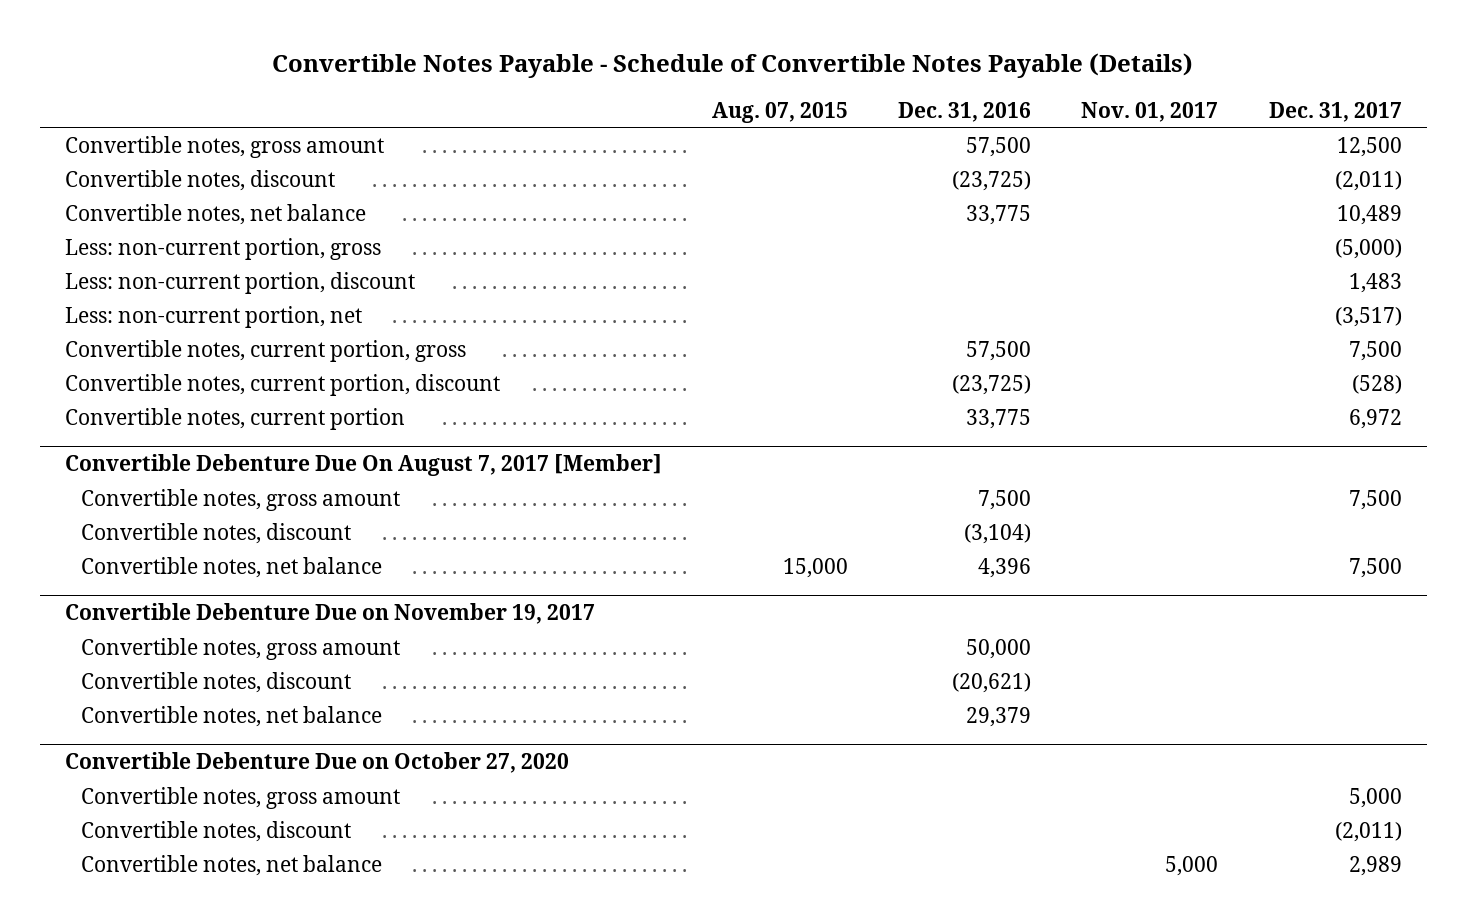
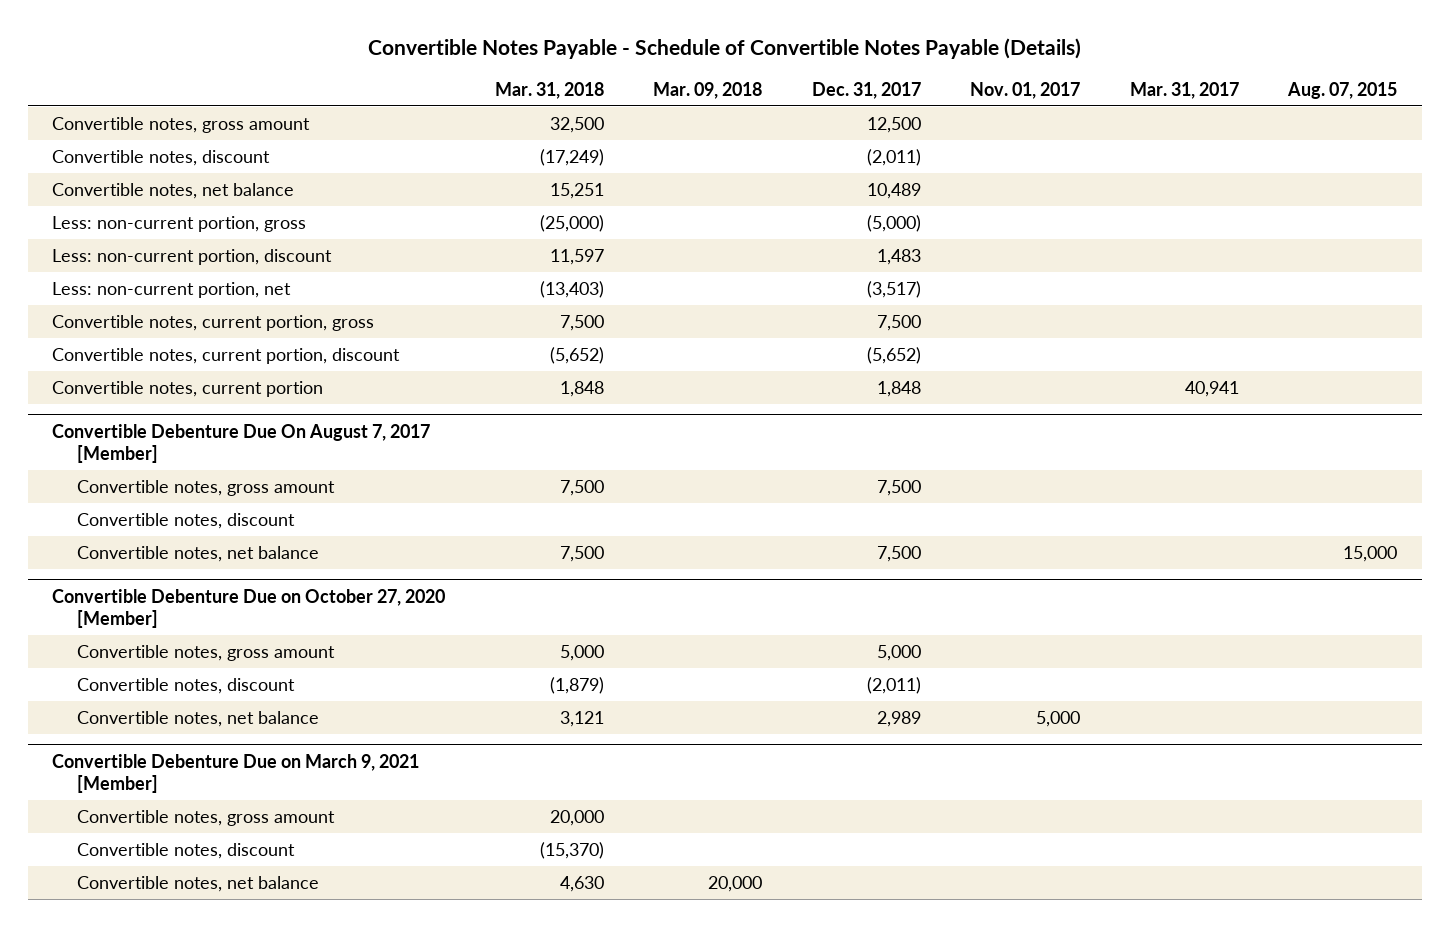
[898,101,1032,122] Dec. 31, 2016 -> none
none -> [494,81,604,99] Mar. 31, 2018
none -> [653,81,763,99] Mar. 09, 2018
none -> [1129,81,1239,99] Mar. 31, 2017
[1351,374,1402,394] (528) -> [866,346,921,364] (5,652)
[1348,408,1402,429] 6,972 -> [876,380,921,397] 1,848
[64,602,595,624] Convertible Debenture Due on November 19, 2017 -> none
[80,637,400,660] Convertible notes, gross amount -> none
[80,671,351,693] Convertible notes, discount -> none
[80,705,382,727] Convertible notes, net balance -> none
[64,751,569,773] Convertible Debenture Due on October 27, 2020 -> [52,588,446,628] Convertible Debenture Due on October 27, 2020 [Member]
none -> [52,753,420,793] Convertible Debenture Due on March 9, 2021 [Member]
none -> [76,809,335,826] Convertible notes, gross amount
none -> [76,842,295,859] Convertible notes, discount
none -> [76,875,319,892] Convertible notes, net balance

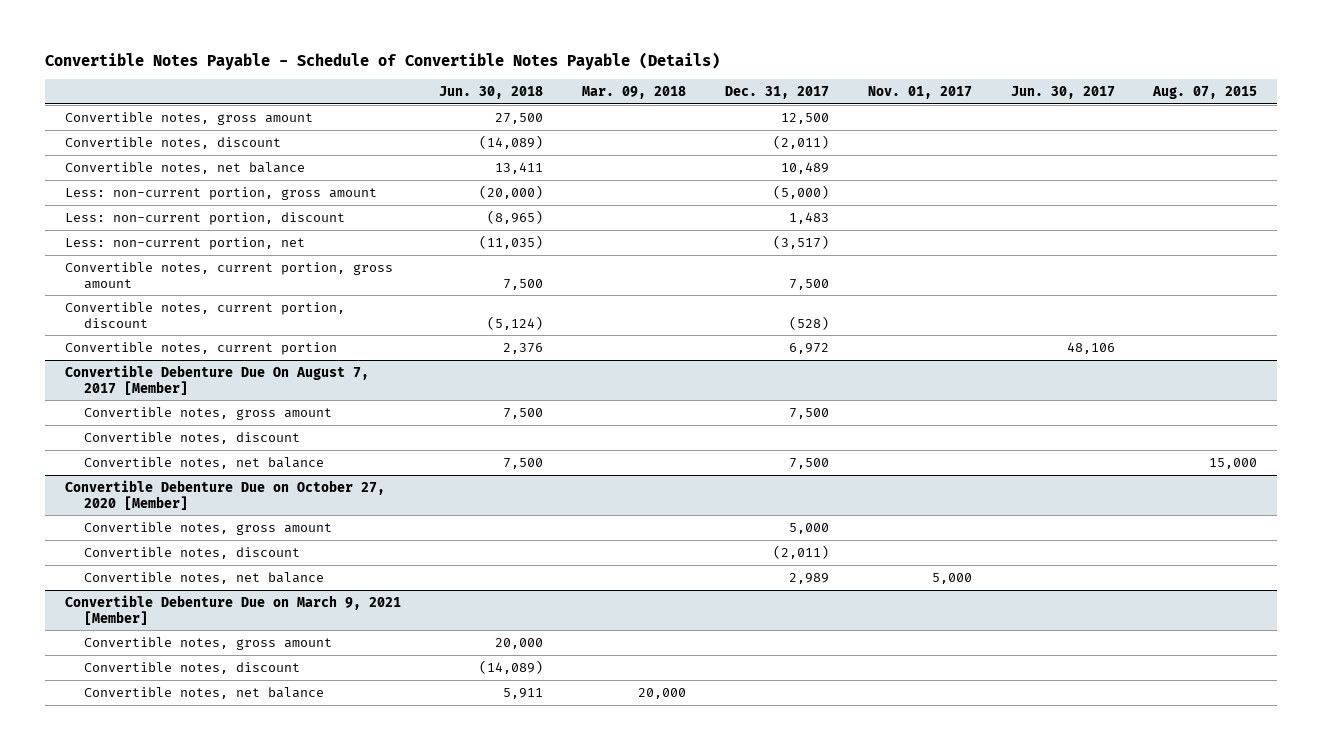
[494,81,604,99] Mar. 31, 2018 -> none
[1129,81,1239,99] Mar. 31, 2017 -> none
none -> [439,85,544,99] Jun. 30, 2018
none -> [1010,85,1115,99] Jun. 30, 2017
[52,215,307,232] Less: non-current portion, gross -> [64,187,377,201] Less: non-current portion, gross amount
[52,314,375,331] Convertible notes, current portion, gross -> [64,262,393,289] Convertible notes, current portion, gross amount
[866,346,921,364] (5,652) -> [789,315,830,330] (528)
[876,380,921,397] 1,848 -> [789,343,830,355] 6,972

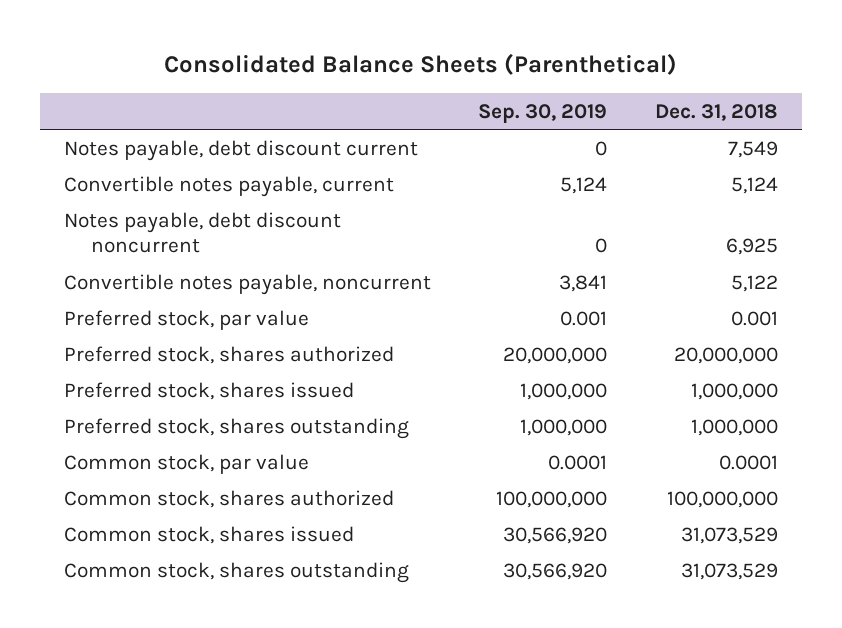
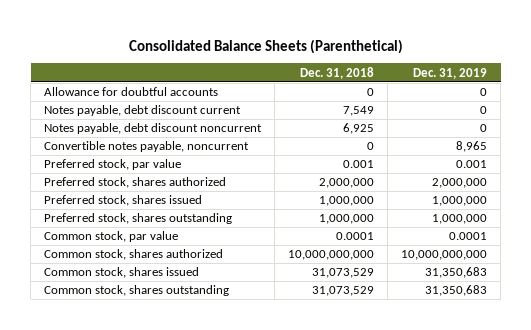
[478,103,608,123] Sep. 30, 2019 -> none
none -> [413,67,488,79] Dec. 31, 2019
none -> [44,87,219,97] Allowance for doubtful accounts
[63,175,394,197] Convertible notes payable, current -> none
[731,274,779,292] 5,122 -> [367,142,375,151] 0
[674,346,779,364] 20,000,000 -> [319,178,375,189] 2,000,000
[667,490,779,508] 100,000,000 -> [288,250,375,261] 10,000,000,000

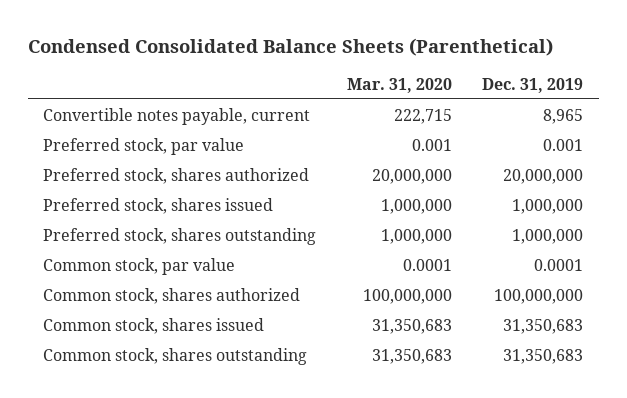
[128,38,403,54] Consolidated Balance Sheets (Parenthetical) -> [28,37,554,56] Condensed Consolidated Balance Sheets (Parenthetical)
[300,66,375,79] Dec. 31, 2018 -> none
none -> [346,77,452,93] Mar. 31, 2020
[44,87,219,97] Allowance for doubtful accounts -> none
[44,105,242,117] Notes payable, debt discount current -> none
[44,123,263,135] Notes payable, debt discount noncurrent -> none
[44,141,250,153] Convertible notes payable, noncurrent -> [43,107,311,125] Convertible notes payable, current
[432,178,488,189] 2,000,000 -> [503,168,584,184] 20,000,000
[401,250,488,261] 10,000,000,000 -> [494,288,584,304] 100,000,000

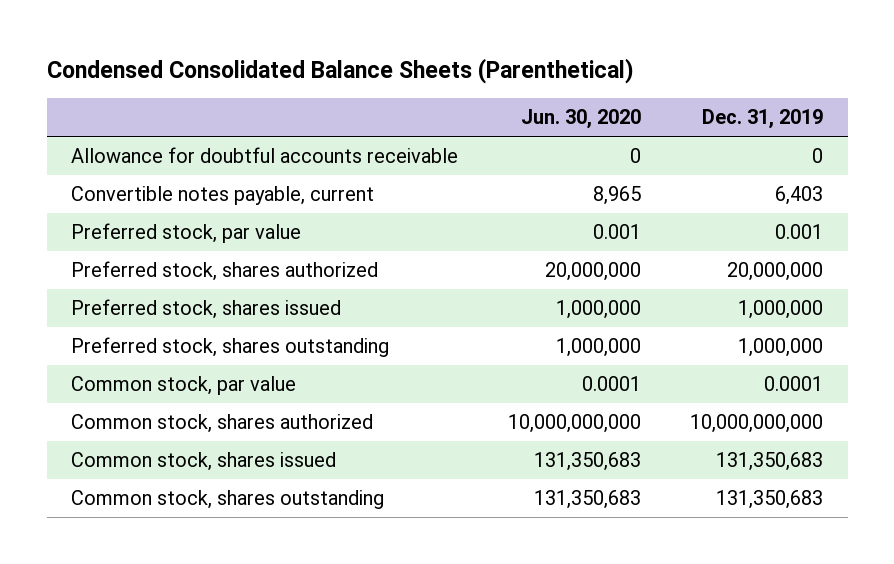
[346,77,452,93] Mar. 31, 2020 -> none
none -> [520,109,641,130] Jun. 30, 2020
none -> [71,147,459,164] Allowance for doubtful accounts receivable
[543,108,584,124] 8,965 -> [775,186,824,206] 6,403
[494,288,584,304] 100,000,000 -> [690,414,824,434] 10,000,000,000
[503,318,584,334] 31,350,683 -> [716,452,824,472] 131,350,683
[503,348,584,364] 31,350,683 -> [716,490,824,510] 131,350,683

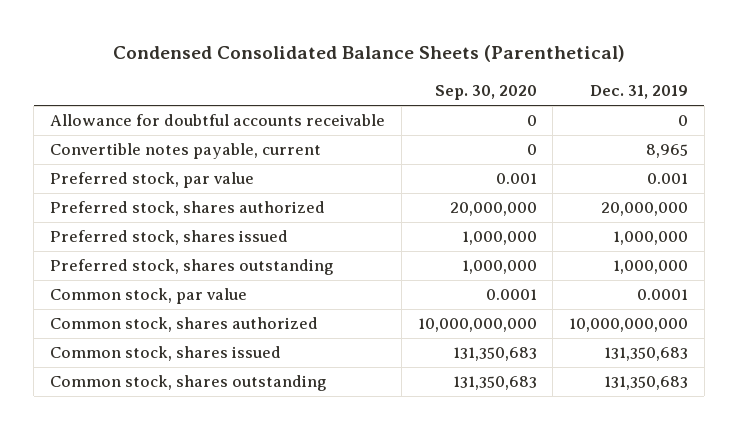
[520,109,641,130] Jun. 30, 2020 -> none
none -> [434,85,537,101] Sep. 30, 2020
[775,186,824,206] 6,403 -> [646,144,689,159] 8,965

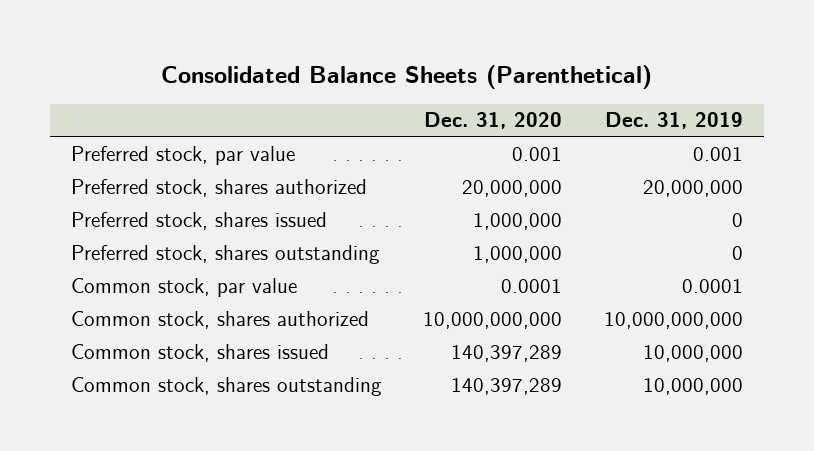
[113,45,626,63] Condensed Consolidated Balance Sheets (Parenthetical) -> [160,64,652,89] Consolidated Balance Sheets (Parenthetical)
[434,85,537,101] Sep. 30, 2020 -> none
none -> [424,112,563,130] Dec. 31, 2020
[50,114,386,127] Allowance for doubtful accounts receivable -> none
[50,143,322,160] Convertible notes payable, current -> none
[613,231,689,246] 1,000,000 -> [731,212,743,227] 0
[613,260,689,275] 1,000,000 -> [731,245,743,260] 0
[604,347,689,362] 131,350,683 -> [642,344,743,362] 10,000,000
[604,376,689,391] 131,350,683 -> [642,377,743,395] 10,000,000

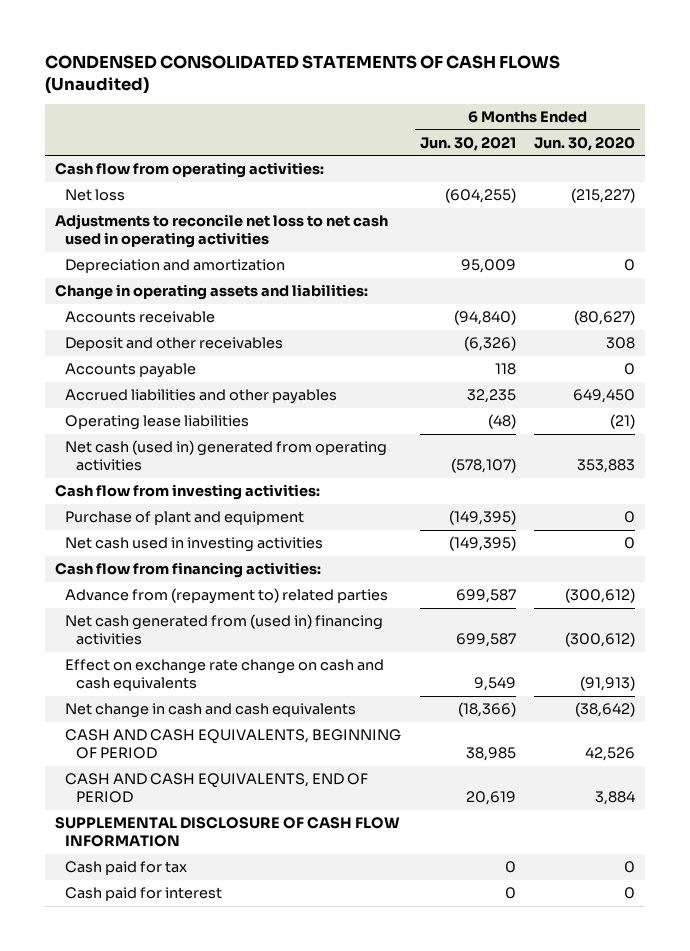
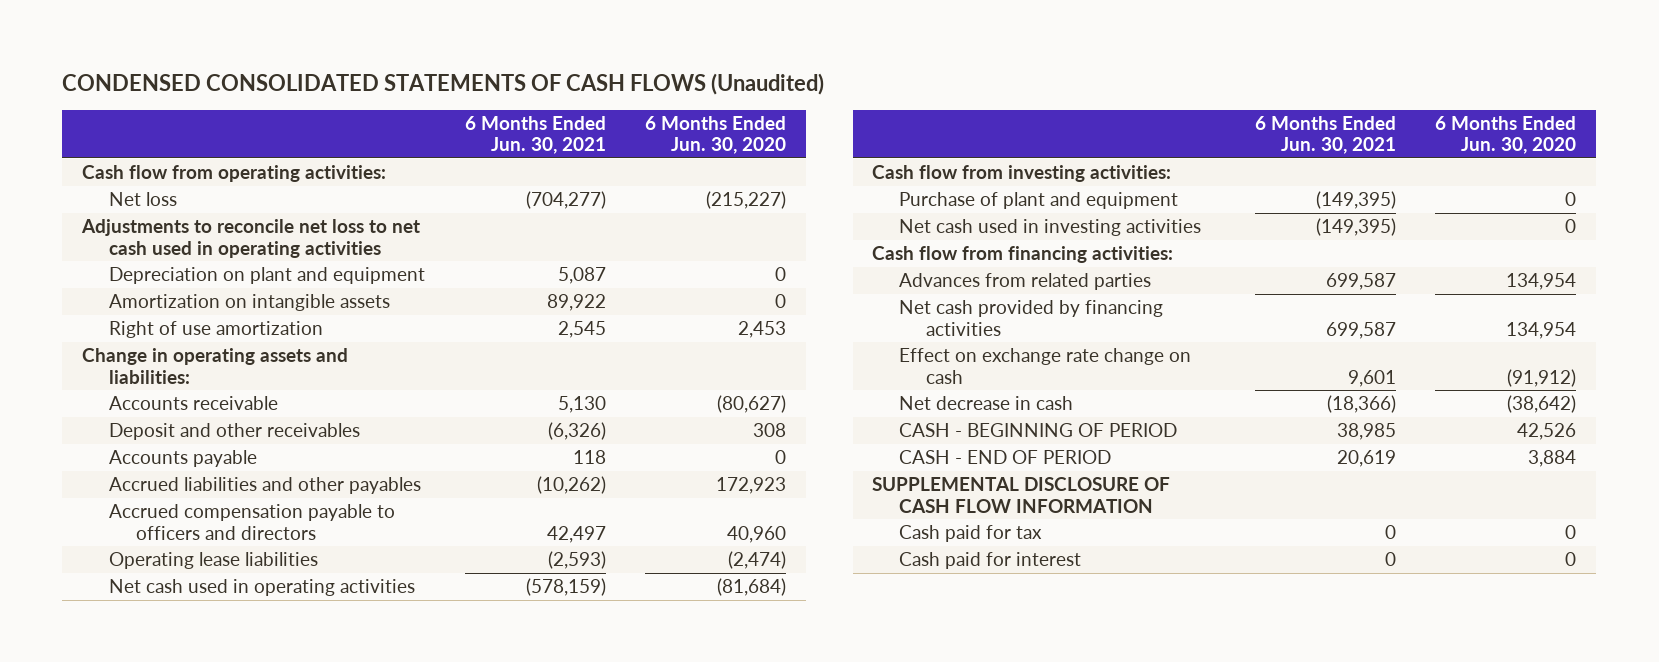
[444,187,516,203] (604,255) -> [525,190,606,209] (704,277)
[65,258,286,273] Depreciation and amortization -> none
none -> [109,266,426,284] Depreciation on plant and equipment
none -> [109,293,391,311] Amortization on intangible assets
none -> [109,320,324,338] Right of use amortization
[453,309,516,325] (94,840) -> [557,395,606,413] 5,130
[466,388,516,403] 32,235 -> [536,475,606,494] (10,262)
[573,388,636,403] 649,450 -> [716,476,787,494] 172,923
none -> [109,503,396,540] Accrued compensation payable to officers and directors
[487,413,516,429] (48) -> [547,550,606,569] (2,593)
[610,413,636,429] (21) -> [728,550,787,569] (2,474)
[65,439,388,472] Net cash (used in) generated from operating activities -> [109,578,416,596] Net cash used in operating activities
[450,458,516,474] (578,107) -> [525,577,606,596] (578,159)
[577,459,636,474] 353,883 -> [717,577,787,596] (81,684)
[65,587,389,604] Advance from (repayment to) related parties -> [899,272,1152,290] Advances from related parties
[565,587,636,603] (300,612) -> [1506,272,1577,290] 134,954
[65,613,384,646] Net cash generated from (used in) financing activities -> [899,299,1164,336] Net cash provided by financing activities
[565,632,636,648] (300,612) -> [1506,321,1577,339] 134,954
[65,658,385,692] Effect on exchange rate change on cash and cash equivalents -> [899,347,1192,384] Effect on exchange rate change on cash
[473,677,516,692] 9,549 -> [1347,369,1396,387] 9,601
[580,676,636,692] (91,913) -> [1507,368,1577,387] (91,912)
[65,702,357,718] Net change in cash and cash equivalents -> [899,395,1074,410] Net decrease in cash
[65,728,402,760] CASH AND CASH EQUIVALENTS, BEGINNING OF PERIOD -> [899,422,1178,437] CASH - BEGINNING OF PERIOD
[65,772,369,804] CASH AND CASH EQUIVALENTS, END OF PERIOD -> [899,449,1112,464] CASH - END OF PERIOD

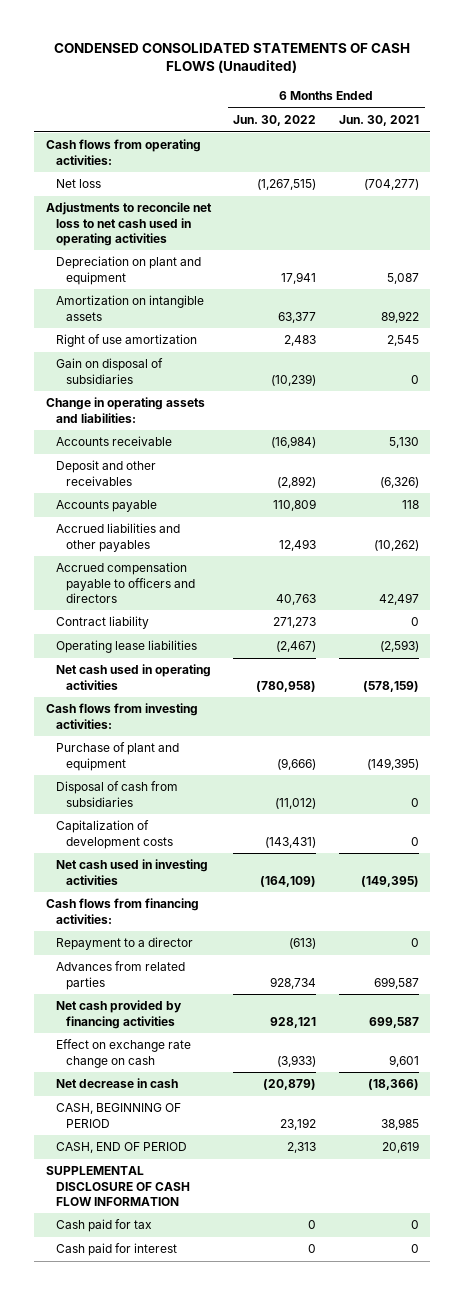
[645,115,787,155] 6 Months Ended Jun. 30, 2020 -> none
none -> [233,114,317,126] Jun. 30, 2022
[82,164,387,182] Cash flow from operating activities: -> [45,139,201,165] Cash flows from operating activities:
none -> [55,358,163,384] Gain on disposal of subsidiaries
none -> [55,616,149,630] Contract liability
[872,164,1172,182] Cash flow from investing activities: -> [45,703,198,729] Cash flows from investing activities:
none -> [55,781,178,807] Disposal of cash from subsidiaries
none -> [55,820,173,849] Capitalization of development costs
[872,245,1174,263] Cash flow from financing activities: -> [45,898,199,924] Cash flows from financing activities:
none -> [55,937,193,951] Repayment to a director
[899,422,1178,437] CASH - BEGINNING OF PERIOD -> [55,1103,181,1128] CASH, BEGINNING OF PERIOD
[899,449,1112,464] CASH - END OF PERIOD -> [55,1142,187,1154] CASH, END OF PERIOD

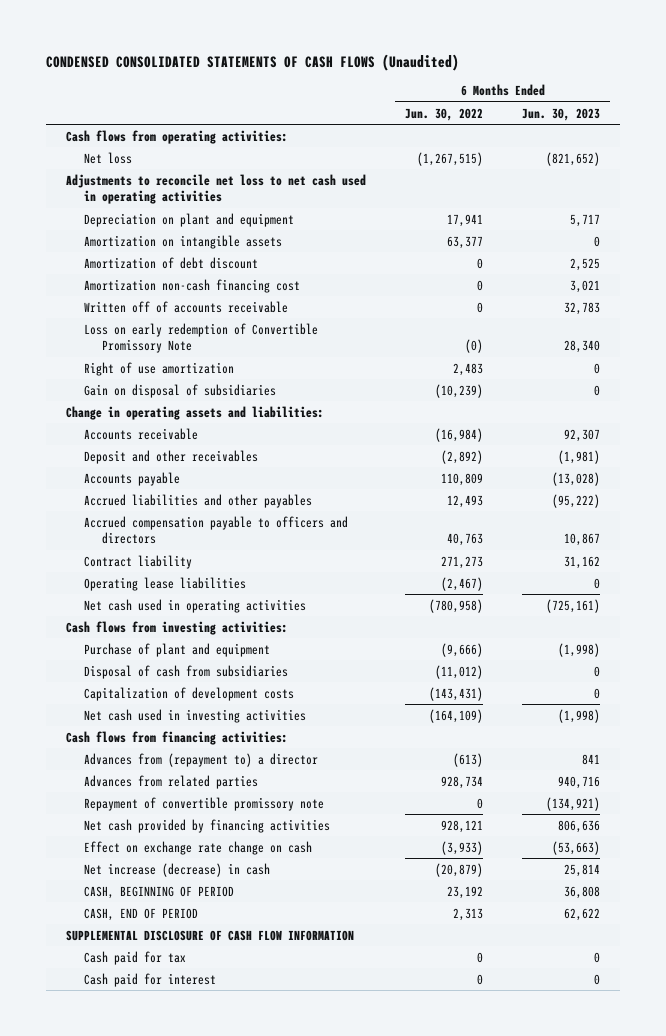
[338,114,419,126] Jun. 30, 2021 -> none
none -> [522,107,601,121] Jun. 30, 2023
none -> [83,256,258,269] Amortization of debt discount
none -> [83,278,300,293] Amortization non-cash financing cost
none -> [83,300,288,313] Written off of accounts receivable
none -> [83,322,318,354] Loss on early redemption of Convertible Promissory Note
[55,937,193,951] Repayment to a director -> [83,752,318,767] Advances from (repayment to) a director
none -> [83,796,324,811] Repayment of convertible promissory note
[55,1078,178,1089] Net decrease in cash -> [83,862,270,877] Net increase (decrease) in cash

